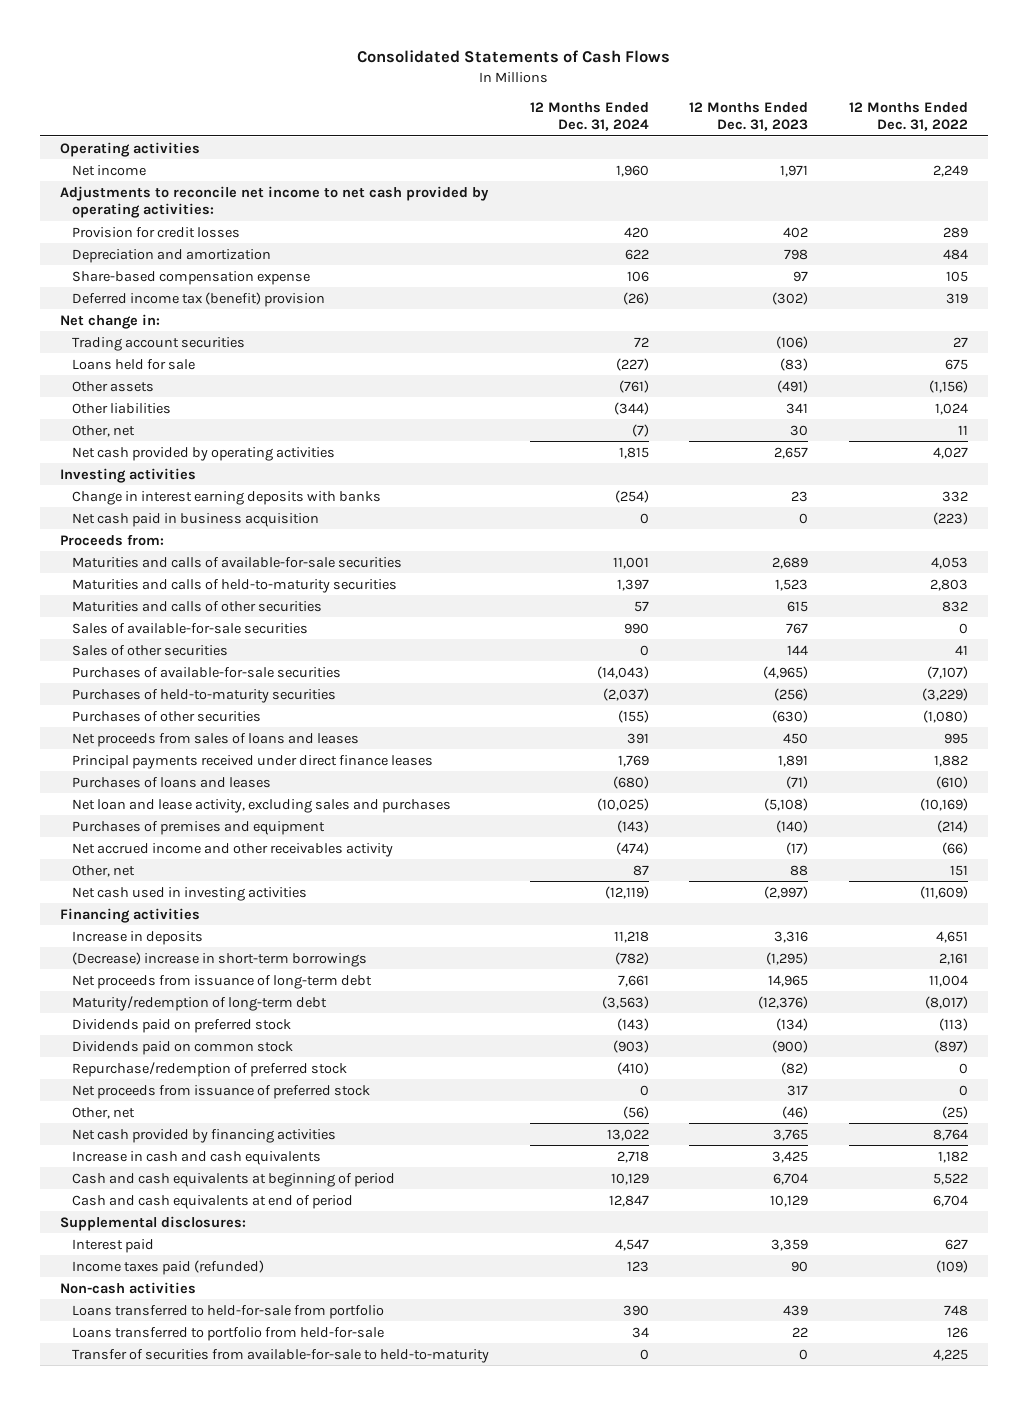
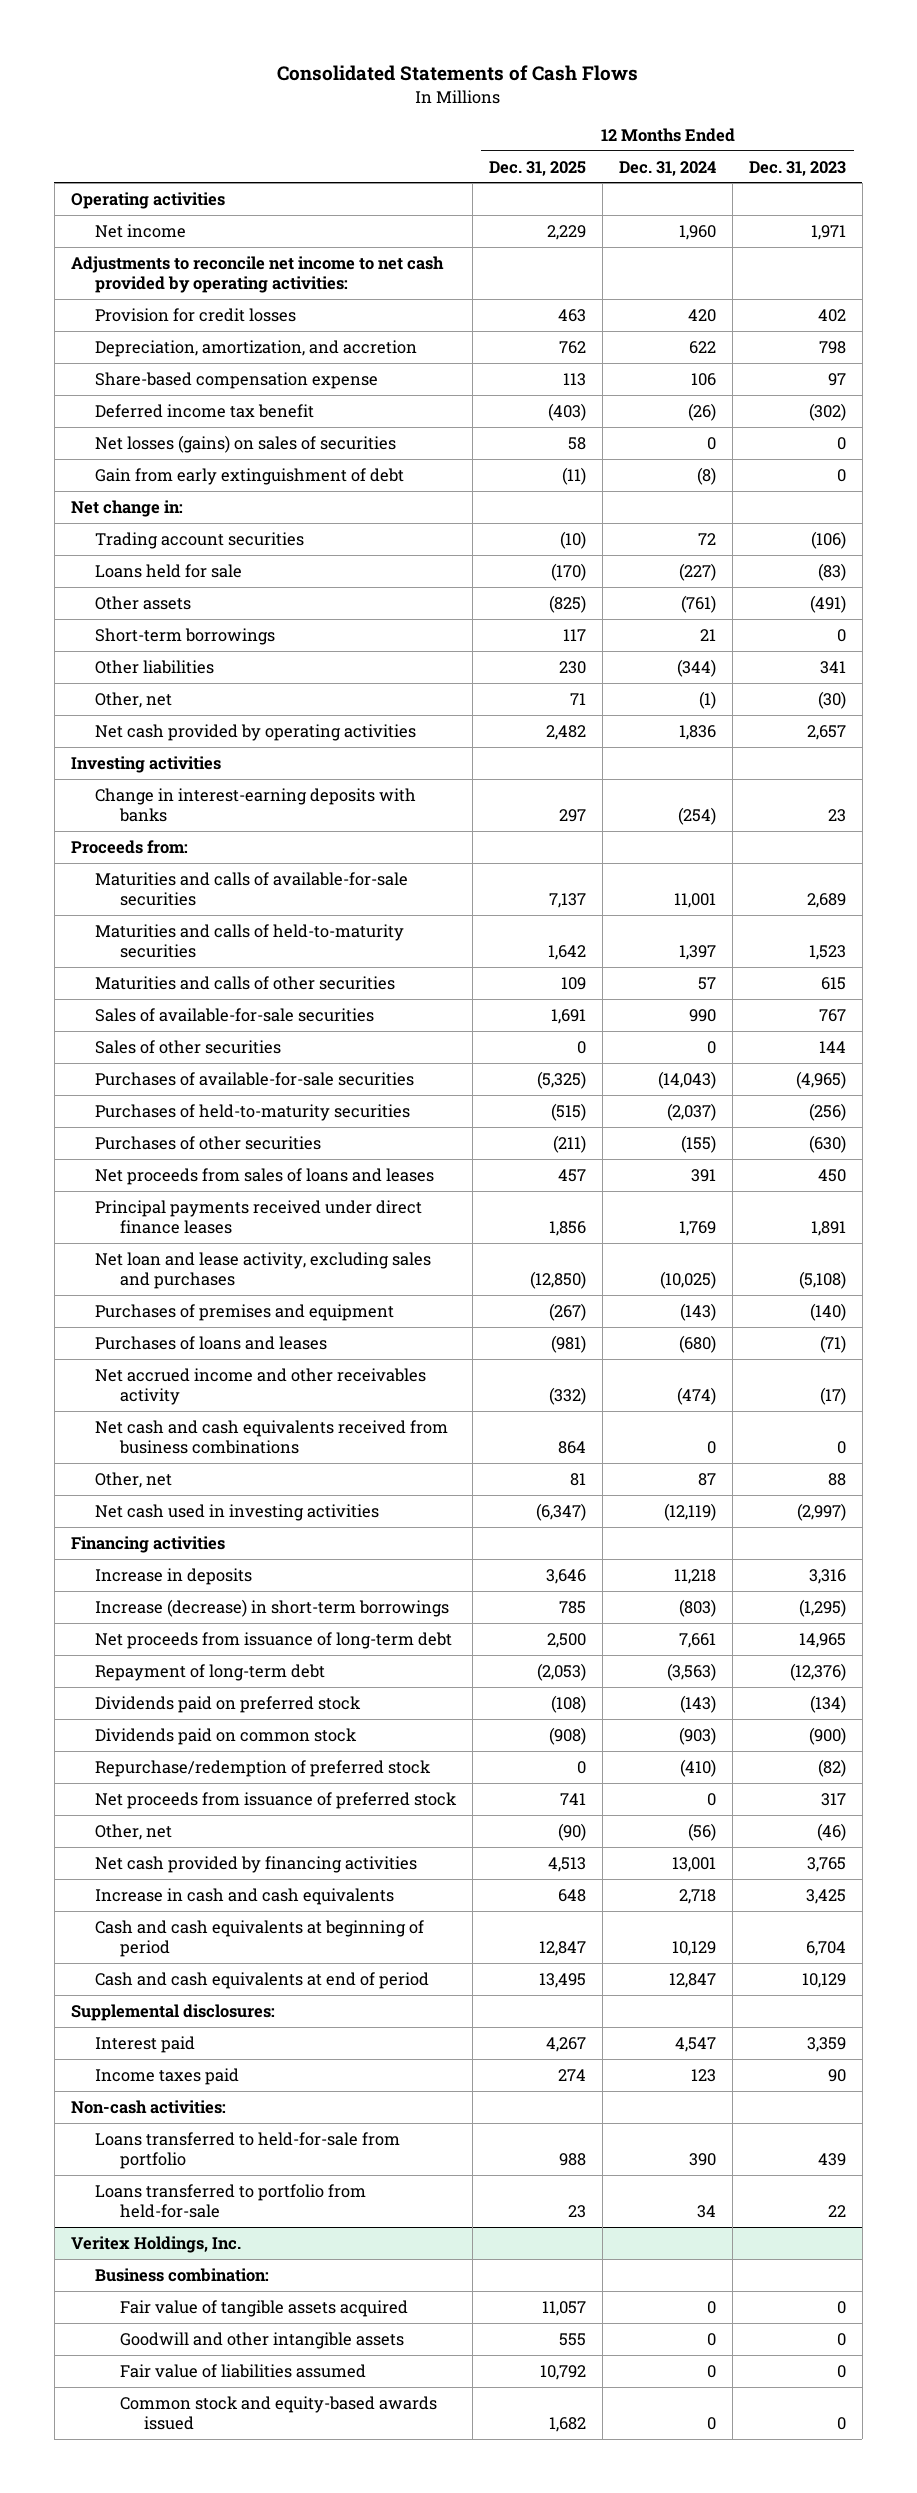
[848,101,968,132] 12 Months Ended Dec. 31, 2022 -> none
none -> [489,160,587,176] Dec. 31, 2025
[72,248,272,263] Depreciation and amortization -> [95,339,418,357] Depreciation, amortization, and accretion
[72,291,326,307] Deferred income tax (benefit) provision -> [95,403,315,418] Deferred income tax benefit
none -> [95,434,397,453] Net losses (gains) on sales of securities
none -> [95,467,405,485] Gain from early extinguishment of debt
none -> [95,627,276,645] Short-term borrowings
[631,423,649,437] (7) -> [699,690,717,709] (1)
[790,424,809,436] 30 -> [817,690,846,709] (30)
[618,446,649,459] 1,815 -> [679,724,717,740] 1,836
[72,512,320,527] Net cash paid in business acquisition -> none
[72,490,382,505] Change in interest earning deposits with banks -> [95,787,417,823] Change in interest-earning deposits with banks
[72,776,272,788] Purchases of loans and leases -> [95,1335,328,1350] Purchases of loans and leases
none -> [95,1419,449,1455] Net cash and cash equivalents received from business combinations
[72,951,368,967] (Decrease) increase in short-term borrowings -> [95,1598,450,1617] Increase (decrease) in short-term borrowings
[614,951,649,965] (782) -> [679,1598,717,1617] (803)
[72,995,328,1011] Maturity/redemption of long-term debt -> [95,1663,326,1681] Repayment of long-term debt
[606,1128,649,1141] 13,022 -> [672,1856,717,1872] 13,001
[72,1259,265,1275] Income taxes paid (refunded) -> [95,2067,240,2085] Income taxes paid
[59,1281,196,1294] Non-cash activities -> [70,2099,226,2114] Non-cash activities:
[72,1348,490,1363] Transfer of securities from available-for-sale to held-to-maturity -> none
none -> [70,2235,241,2253] Veritex Holdings, Inc.
none -> [95,2267,270,2282] Business combination:
none -> [119,2299,408,2317] Fair value of tangible assets acquired
none -> [119,2331,404,2349] Goodwill and other intangible assets
none -> [119,2363,366,2378] Fair value of liabilities assumed
none -> [119,2395,437,2431] Common stock and equity-based awards issued

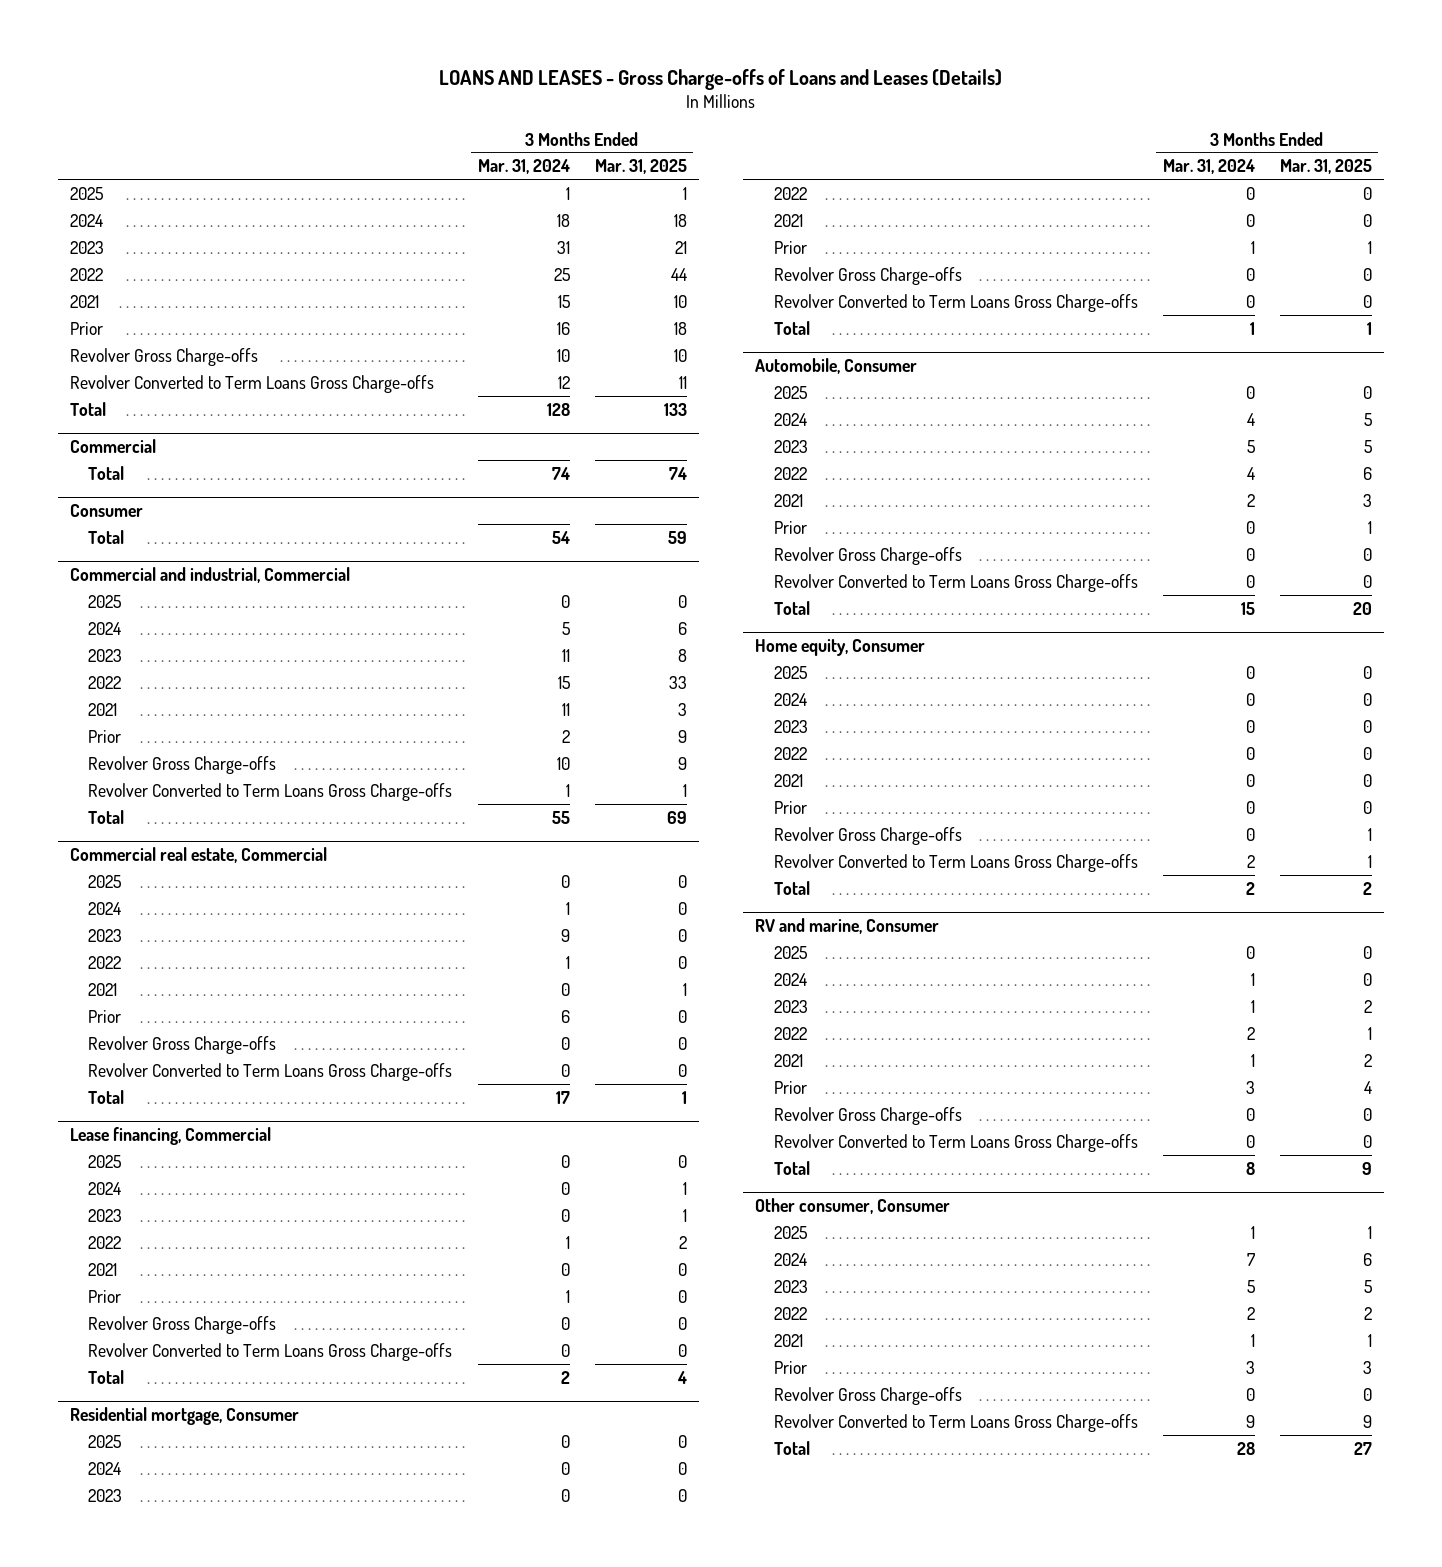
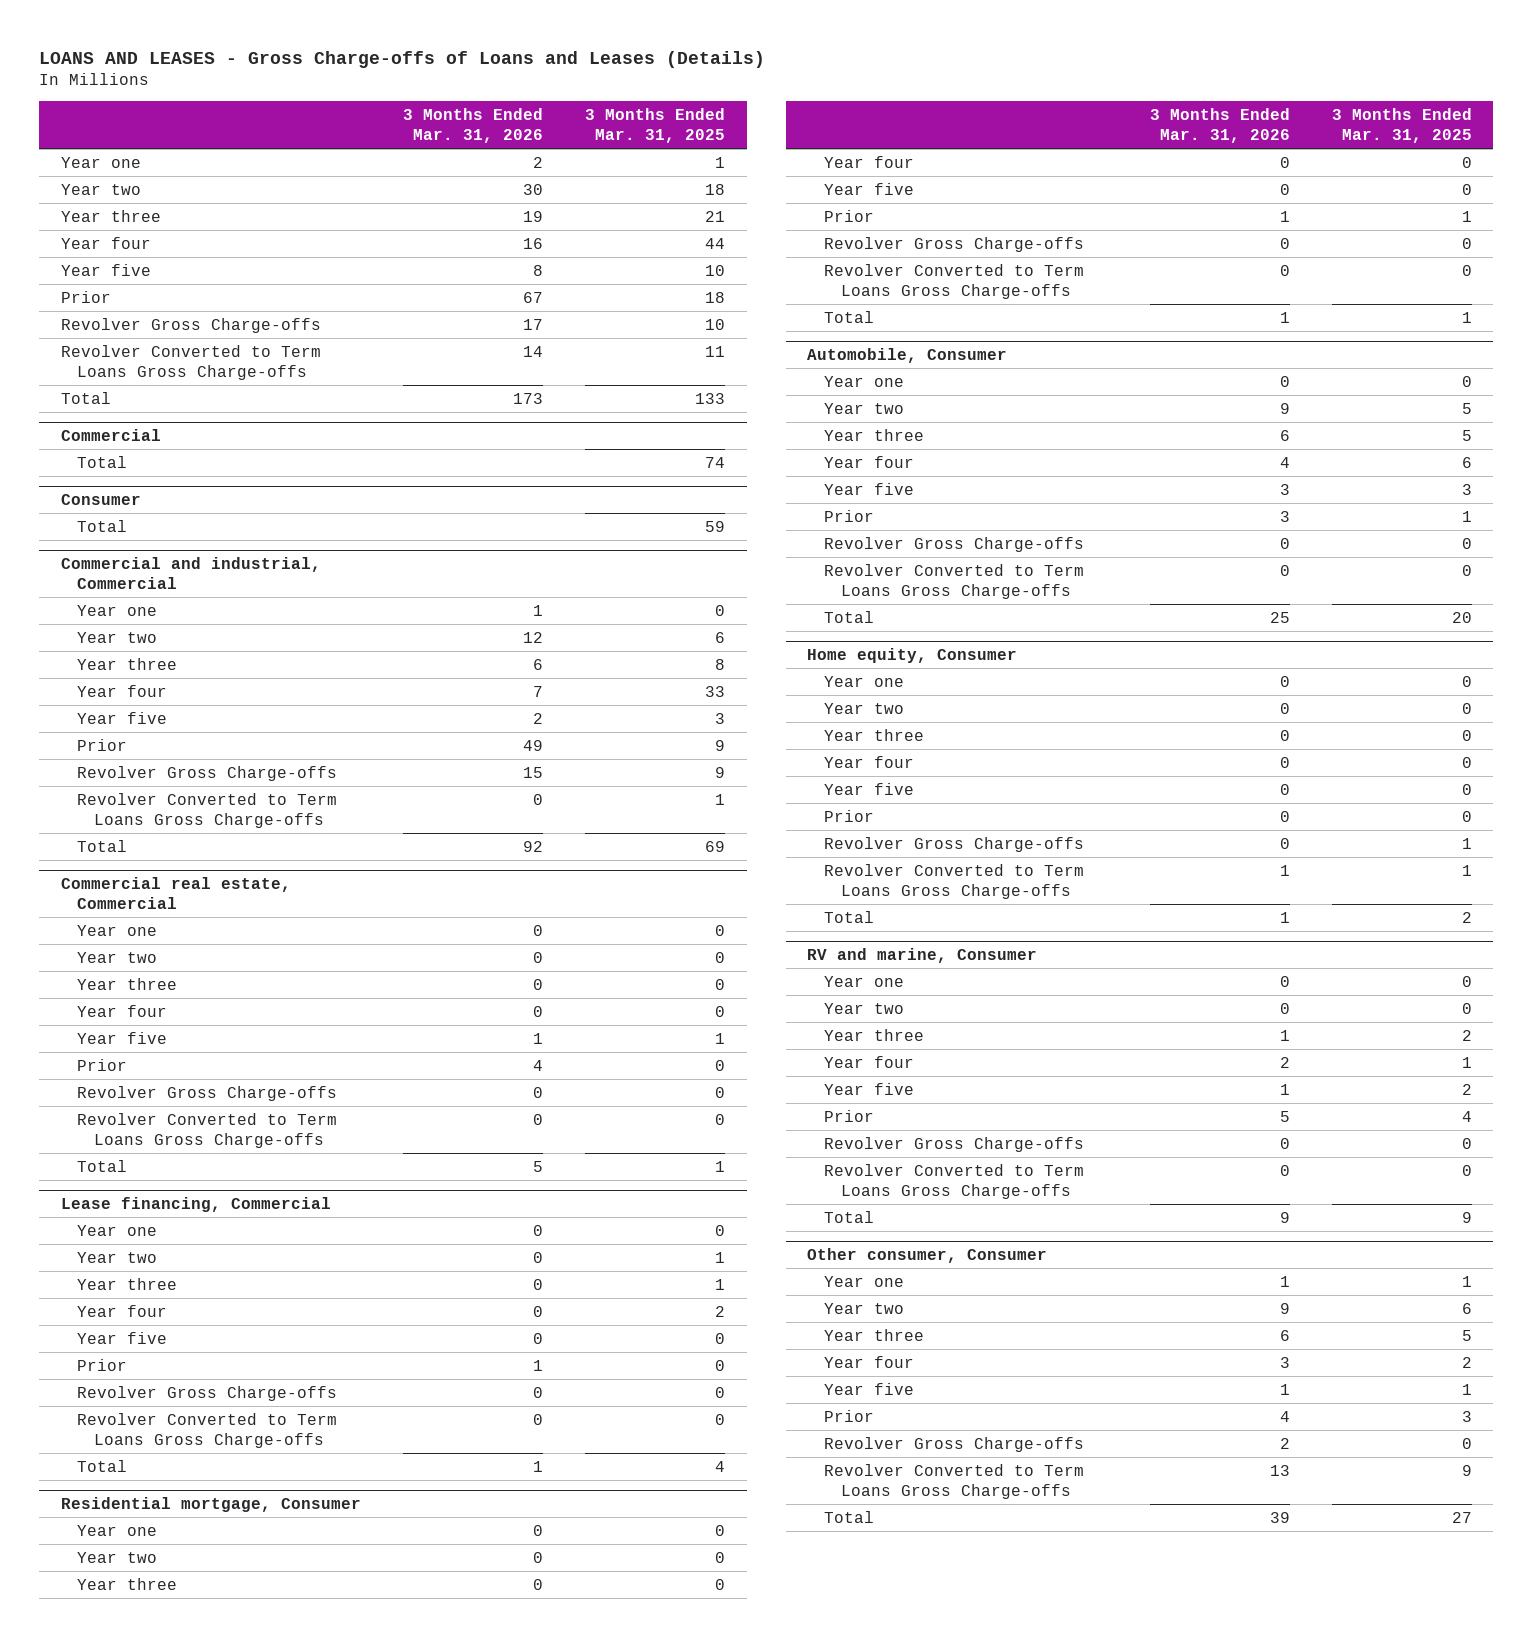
[477,159,570,175] Mar. 31, 2024 -> none
none -> [402,107,543,144] 3 Months Ended Mar. 31, 2026
[70,186,104,200] 2025 -> [60,156,141,168] Year one
[70,213,104,227] 2024 -> [60,183,141,195] Year two
[70,240,105,254] 2023 -> [60,209,161,222] Year three
[70,267,104,281] 2022 -> [60,236,151,249] Year four
[70,294,100,308] 2021 -> [60,263,151,276] Year five
[88,594,122,608] 2025 -> [77,604,158,616] Year one
[88,621,122,635] 2024 -> [77,631,158,643] Year two
[88,648,123,662] 2023 -> [77,657,178,670] Year three
[88,675,122,689] 2022 -> [77,684,168,697] Year four
[88,702,118,716] 2021 -> [77,711,168,724] Year five
[88,874,122,888] 2025 -> [77,924,158,936] Year one
[88,901,122,915] 2024 -> [77,951,158,963] Year two
[88,928,123,942] 2023 -> [77,977,178,990] Year three
[88,955,122,969] 2022 -> [77,1004,168,1017] Year four
[88,982,118,996] 2021 -> [77,1031,168,1044] Year five
[88,1154,122,1168] 2025 -> [77,1224,158,1236] Year one
[88,1181,122,1195] 2024 -> [77,1251,158,1263] Year two
[88,1208,123,1222] 2023 -> [77,1277,178,1290] Year three
[88,1235,122,1249] 2022 -> [77,1304,168,1317] Year four
[88,1262,118,1276] 2021 -> [77,1331,168,1344] Year five
[88,1434,122,1448] 2025 -> [77,1524,158,1536] Year one
[88,1461,122,1475] 2024 -> [77,1551,158,1563] Year two
[88,1488,123,1502] 2023 -> [77,1577,178,1590] Year three
[773,186,807,200] 2022 -> [824,155,915,168] Year four
[773,213,803,227] 2021 -> [824,182,915,195] Year five
[773,385,807,399] 2025 -> [824,375,905,387] Year one
[773,412,807,426] 2024 -> [824,402,905,414] Year two
[773,439,808,453] 2023 -> [824,428,925,441] Year three
[773,466,807,480] 2022 -> [824,455,915,468] Year four
[773,493,803,507] 2021 -> [824,482,915,495] Year five
[773,665,807,679] 2025 -> [824,675,905,687] Year one
[773,692,807,706] 2024 -> [824,702,905,714] Year two
[773,719,808,733] 2023 -> [824,728,925,741] Year three
[773,746,807,760] 2022 -> [824,755,915,768] Year four
[773,773,803,787] 2021 -> [824,782,915,795] Year five
[773,945,807,959] 2025 -> [824,975,905,987] Year one
[773,972,807,986] 2024 -> [824,1002,905,1014] Year two
[773,999,808,1013] 2023 -> [824,1028,925,1041] Year three
[773,1026,807,1040] 2022 -> [824,1055,915,1068] Year four
[773,1053,803,1067] 2021 -> [824,1082,915,1095] Year five
[773,1225,807,1239] 2025 -> [824,1275,905,1287] Year one
[773,1252,807,1266] 2024 -> [824,1302,905,1314] Year two
[773,1279,808,1293] 2023 -> [824,1328,925,1341] Year three
[773,1306,807,1320] 2022 -> [824,1355,915,1368] Year four
[773,1333,803,1347] 2021 -> [824,1382,915,1395] Year five

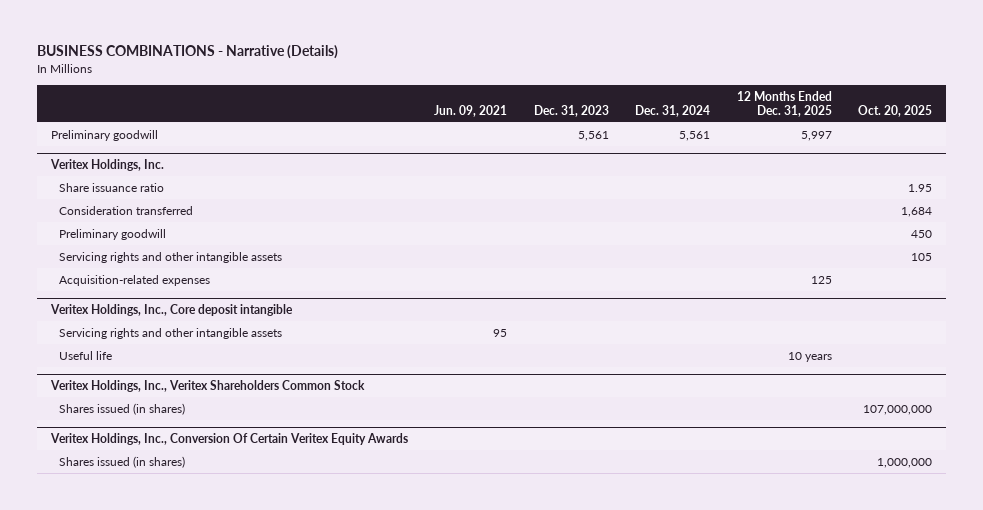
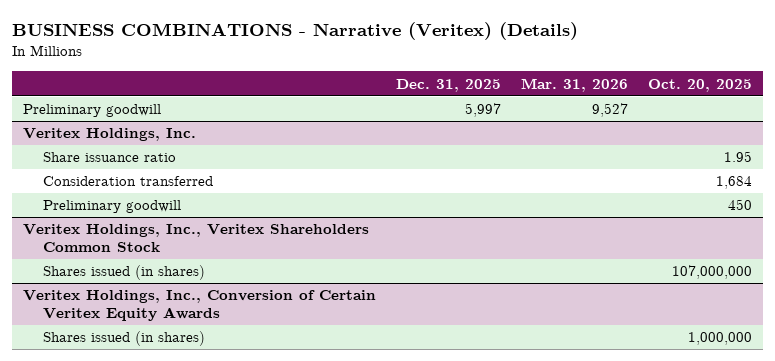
[37,45,339,60] BUSINESS COMBINATIONS - Narrative (Details) -> [12,21,579,40] BUSINESS COMBINATIONS - Narrative (Veritex) (Details)
[434,104,508,117] Jun. 09, 2021 -> none
[533,104,609,117] Dec. 31, 2023 -> none
[635,104,711,117] Dec. 31, 2024 -> none
[736,90,832,117] 12 Months Ended Dec. 31, 2025 -> none
none -> [395,78,501,92] Dec. 31, 2025
none -> [521,77,629,92] Mar. 31, 2026
[59,251,283,263] Servicing rights and other intangible assets -> none
[59,274,211,286] Acquisition-related expenses -> none
[49,303,293,316] Veritex Holdings, Inc., Core deposit intangible -> none
[59,327,283,339] Servicing rights and other intangible assets -> none
[59,350,113,360] Useful life -> none
[49,432,408,445] Veritex Holdings, Inc., Conversion Of Certain Veritex Equity Awards -> [22,290,376,322] Veritex Holdings, Inc., Conversion of Certain Veritex Equity Awards

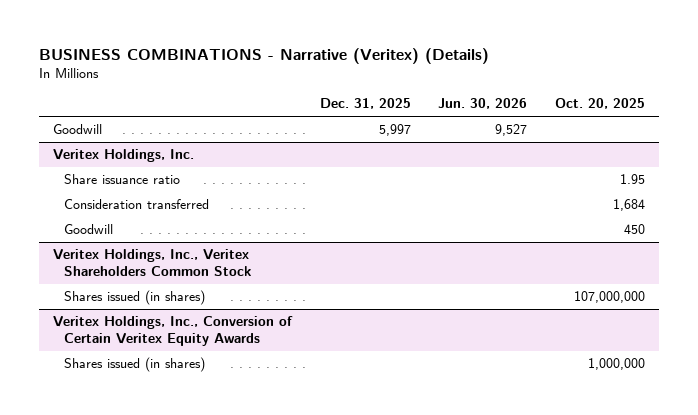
[521,77,629,92] Mar. 31, 2026 -> none
none -> [438,98,528,110] Jun. 30, 2026
[22,104,161,118] Preliminary goodwill -> [53,124,103,135] Goodwill
[42,200,181,214] Preliminary goodwill -> [64,224,114,235] Goodwill

